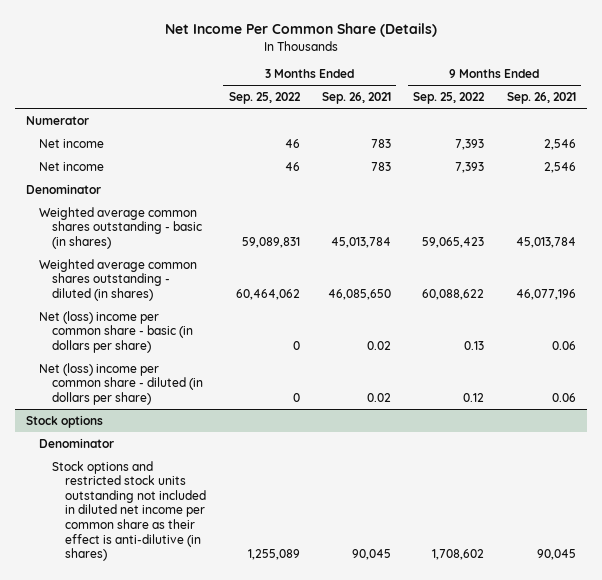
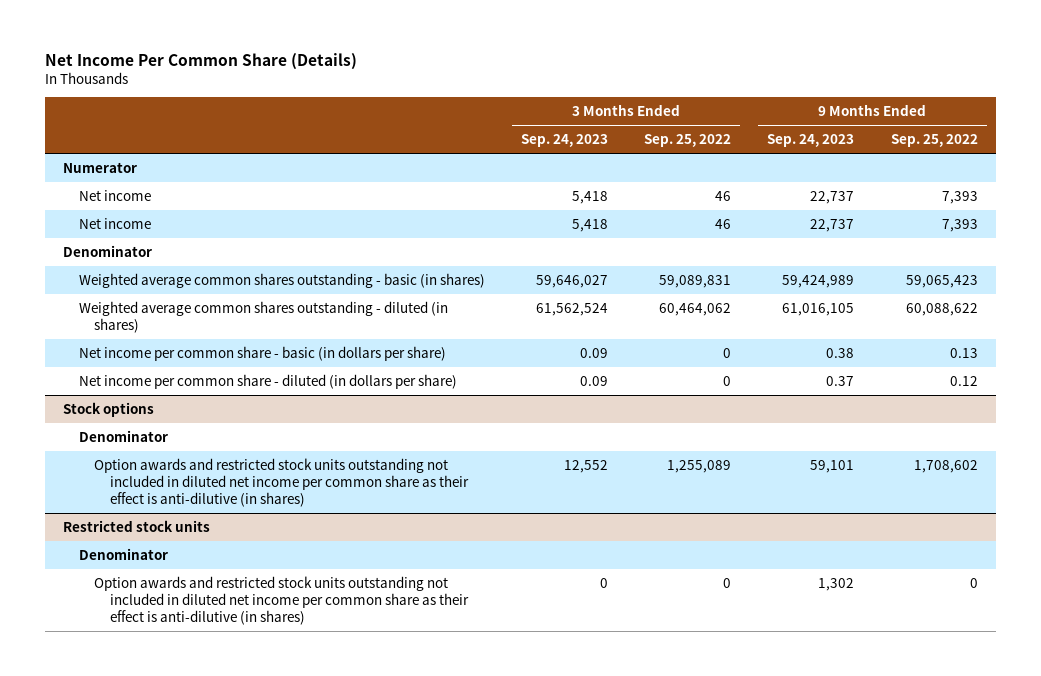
[321,92,391,105] Sep. 26, 2021 -> none
[506,92,576,105] Sep. 26, 2021 -> none
none -> [520,134,608,148] Sep. 24, 2023
none -> [767,134,855,148] Sep. 24, 2023
[39,310,194,353] Net (loss) income per common share - basic (in dollars per share) -> [78,345,446,361] Net income per common share - basic (in dollars per share)
[39,362,204,405] Net (loss) income per common share - diluted (in dollars per share) -> [78,373,457,389] Net income per common share - diluted (in dollars per share)
[52,460,207,562] Stock options and restricted stock units outstanding not included in diluted net income per common share as their effect is anti-dilutive (in shares) -> [94,457,469,508] Option awards and restricted stock units outstanding not included in diluted net income per common share as their effect is anti-dilutive (in shares)
none -> [63,519,211,532] Restricted stock units
none -> [78,547,168,560] Denominator
none -> [94,575,469,626] Option awards and restricted stock units outstanding not included in diluted net income per common share as their effect is anti-dilutive (in shares)

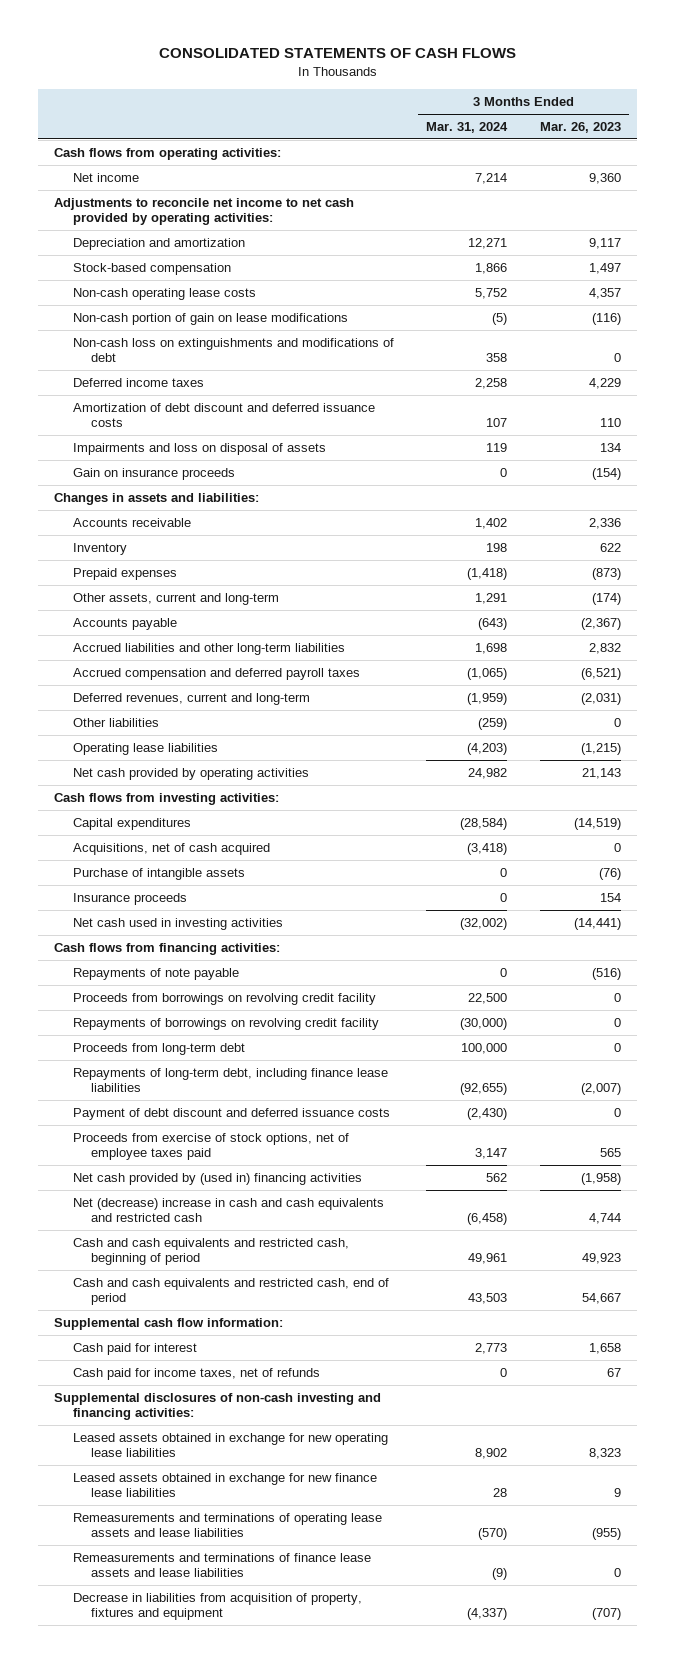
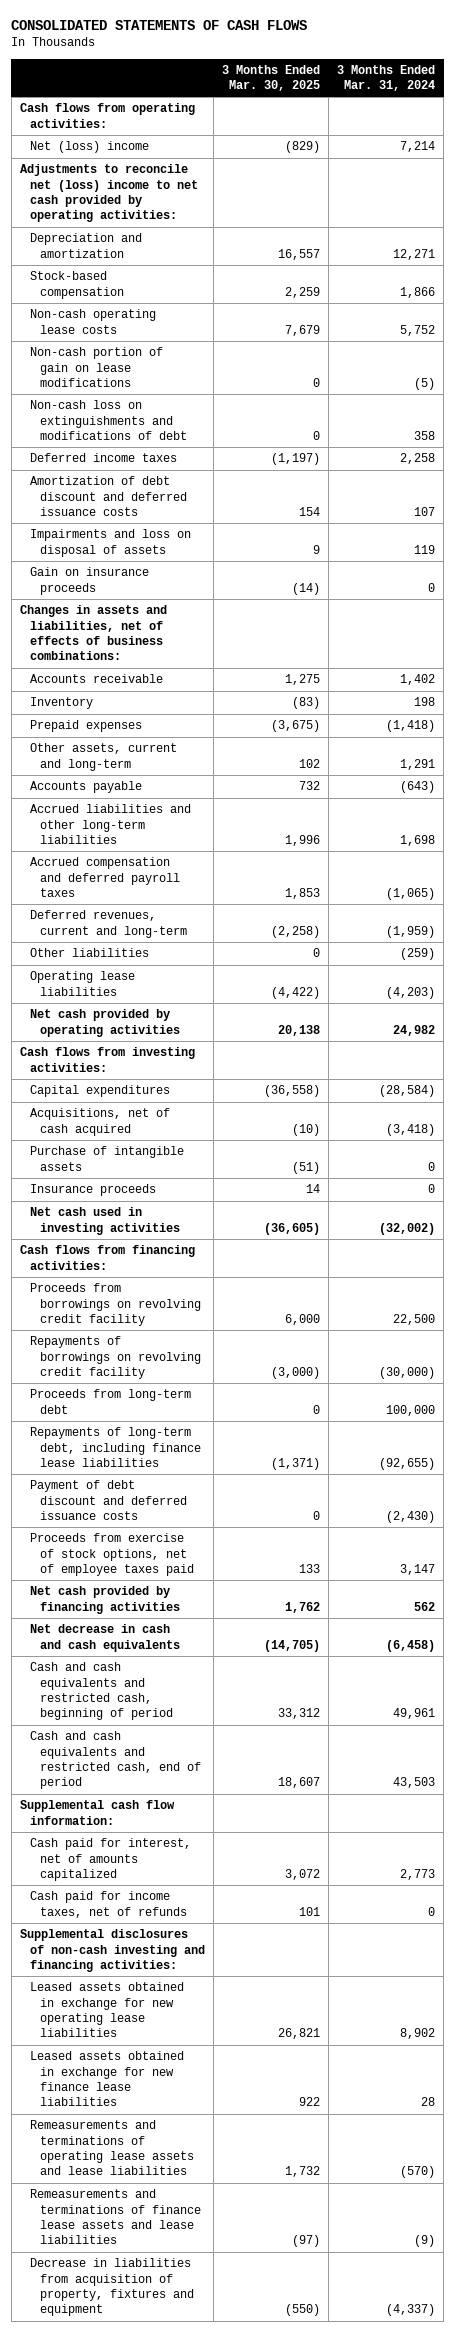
[539,121,621,133] Mar. 26, 2023 -> none
none -> [221,64,320,92] 3 Months Ended Mar. 30, 2025
[72,172,139,182] Net income -> [29,141,149,154] Net (loss) income
[54,197,355,226] Adjustments to reconcile net income to net cash provided by operating activities: -> [19,164,198,223] Adjustments to reconcile net (loss) income to net cash provided by operating activities:
[54,492,260,505] Changes in assets and liabilities: -> [19,605,167,661] Changes in assets and liabilities, net of effects of business combinations:
[72,967,239,980] Repayments of note payable -> none
[72,1172,362,1185] Net cash provided by (used in) financing activities -> [29,1586,181,1614] Net cash provided by financing activities
[72,1197,384,1223] Net (decrease) increase in cash and cash equivalents and restricted cash -> [29,1624,181,1652] Net decrease in cash and cash equivalents
[72,1342,197,1355] Cash paid for interest -> [29,1838,191,1881] Cash paid for interest, net of amounts capitalized

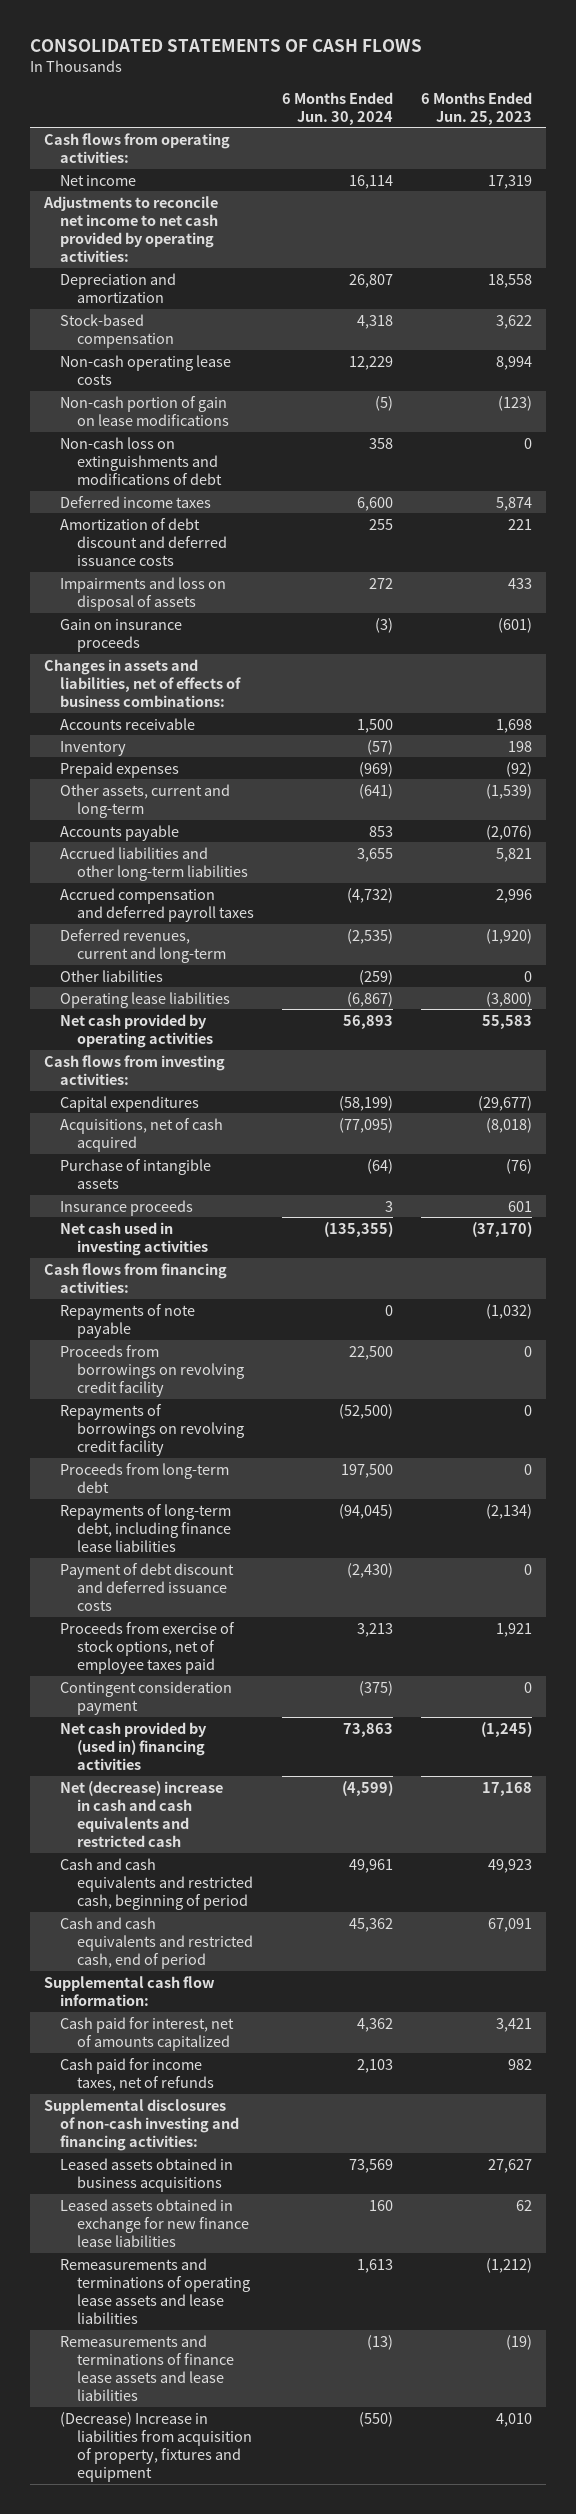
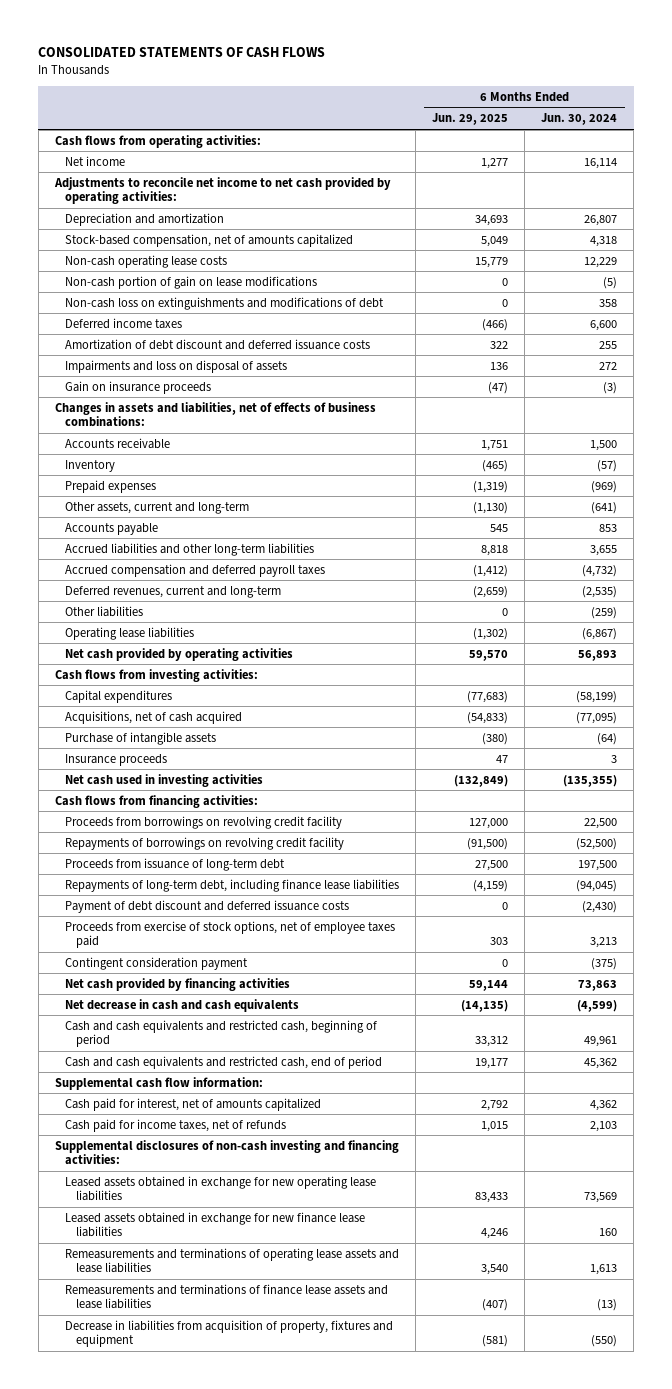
[421,91,533,125] 6 Months Ended Jun. 25, 2023 -> none
none -> [432,113,509,126] Jun. 29, 2025
[60,313,174,348] Stock-based compensation -> [65,233,354,247] Stock-based compensation, net of amounts capitalized
[60,1303,196,1338] Repayments of note payable -> none
[60,1462,230,1493] Proceeds from long-term debt -> [65,857,286,871] Proceeds from issuance of long-term debt
[60,1721,208,1770] Net cash provided by (used in) financing activities -> [65,977,291,991] Net cash provided by financing activities
[60,1780,224,1847] Net (decrease) increase in cash and cash equivalents and restricted cash -> [65,998,300,1012] Net decrease in cash and cash equivalents
[60,2157,234,2192] Leased assets obtained in business acquisitions -> [65,1175,377,1201] Leased assets obtained in exchange for new operating lease liabilities
[60,2411,252,2482] (Decrease) Increase in liabilities from acquisition of property, fixtures and equipment -> [65,1319,394,1347] Decrease in liabilities from acquisition of property, fixtures and equipment

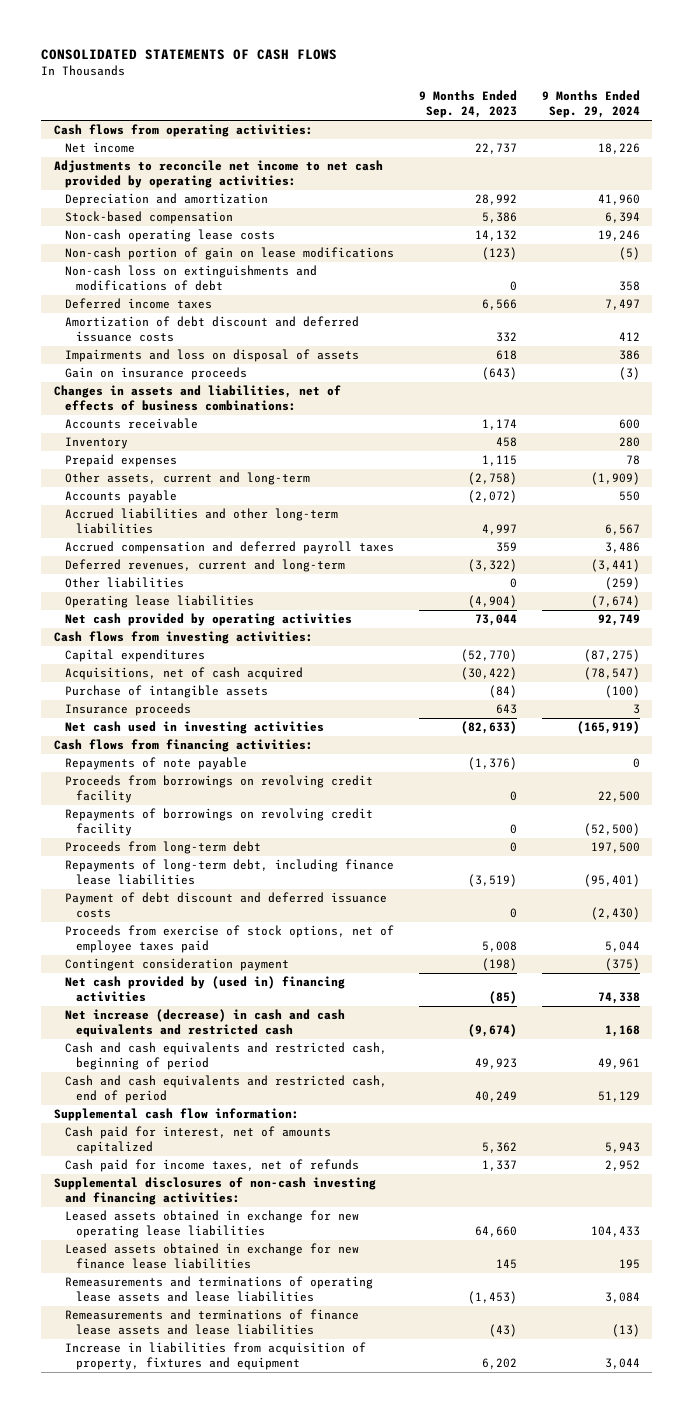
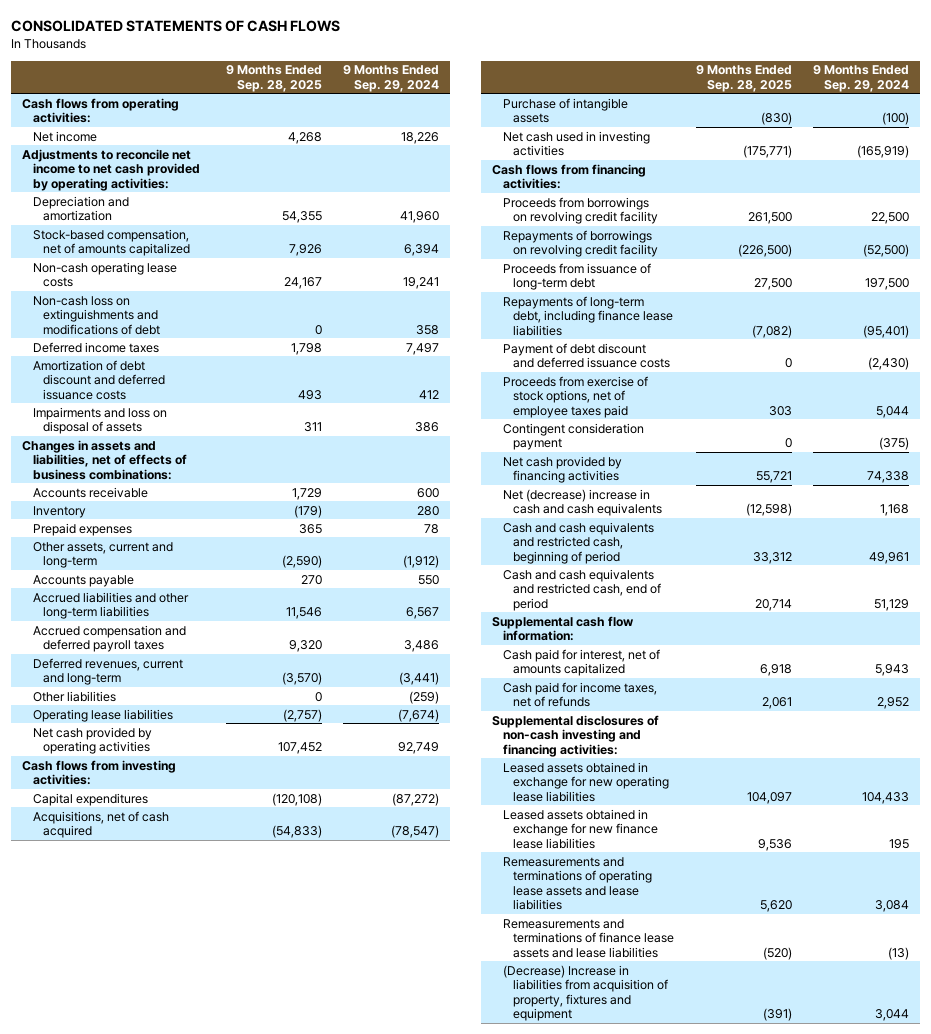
[418,90,517,119] 9 Months Ended Sep. 24, 2023 -> none
none -> [225,65,322,92] 9 Months Ended Sep. 28, 2025
[64,247,394,261] Non-cash portion of gain on lease modifications -> none
[64,211,233,225] Stock-based compensation -> [32,228,191,257] Stock-based compensation, net of amounts capitalized
[597,230,640,242] 19,246 -> [403,277,440,290] 19,241
[64,367,247,381] Gain on insurance proceeds -> none
[590,472,640,486] (1,909) -> [403,555,440,569] (1,912)
[583,649,640,663] (87,275) -> [392,792,440,806] (87,272)
[64,703,191,717] Insurance proceeds -> none
[64,757,247,771] Repayments of note payable -> none
[64,841,261,855] Proceeds from long-term debt -> [502,262,651,291] Proceeds from issuance of long-term debt
[64,976,345,1003] Net cash provided by (used in) financing activities -> [502,455,622,484] Net cash provided by financing activities
[64,1009,345,1038] Net increase (decrease) in cash and cash equivalents and restricted cash -> [502,488,663,517] Net (decrease) increase in cash and cash equivalents
[64,1342,366,1371] Increase in liabilities from acquisition of property, fixtures and equipment -> [502,964,669,1022] (Decrease) Increase in liabilities from acquisition of property, fixtures and equipment

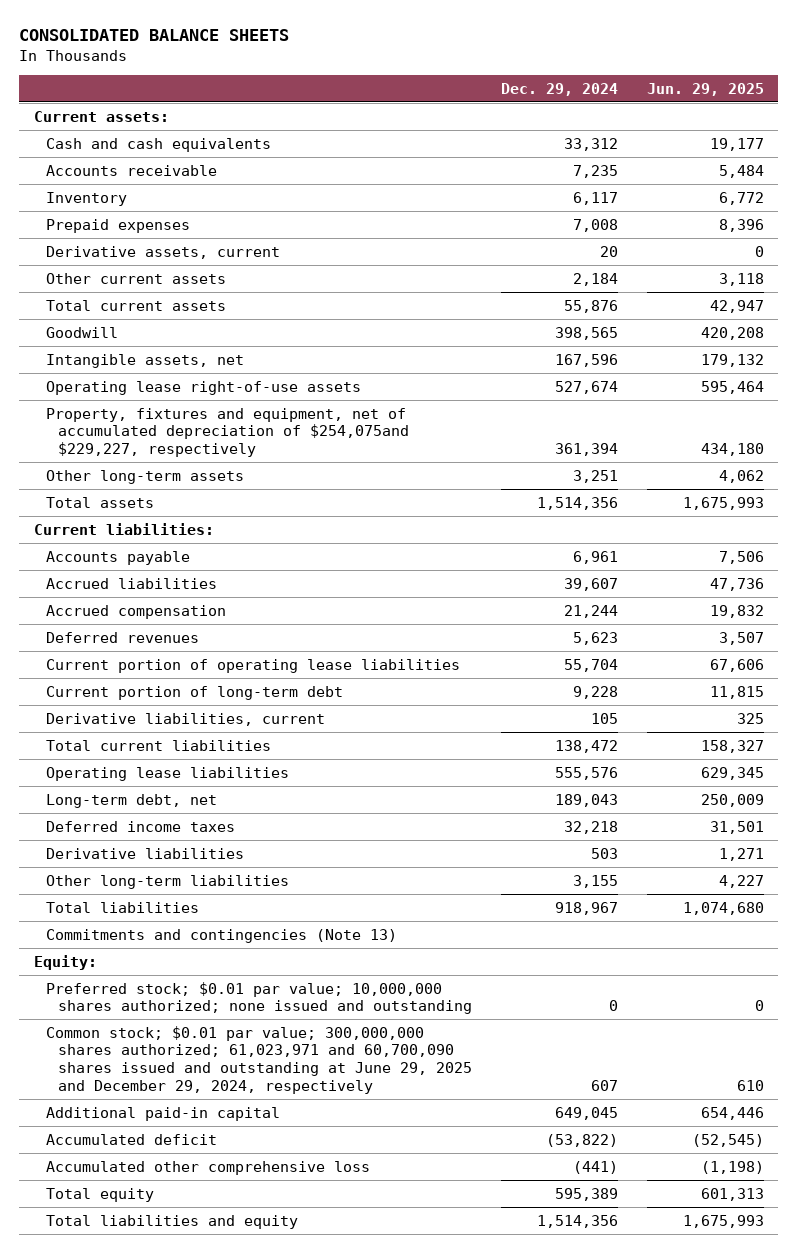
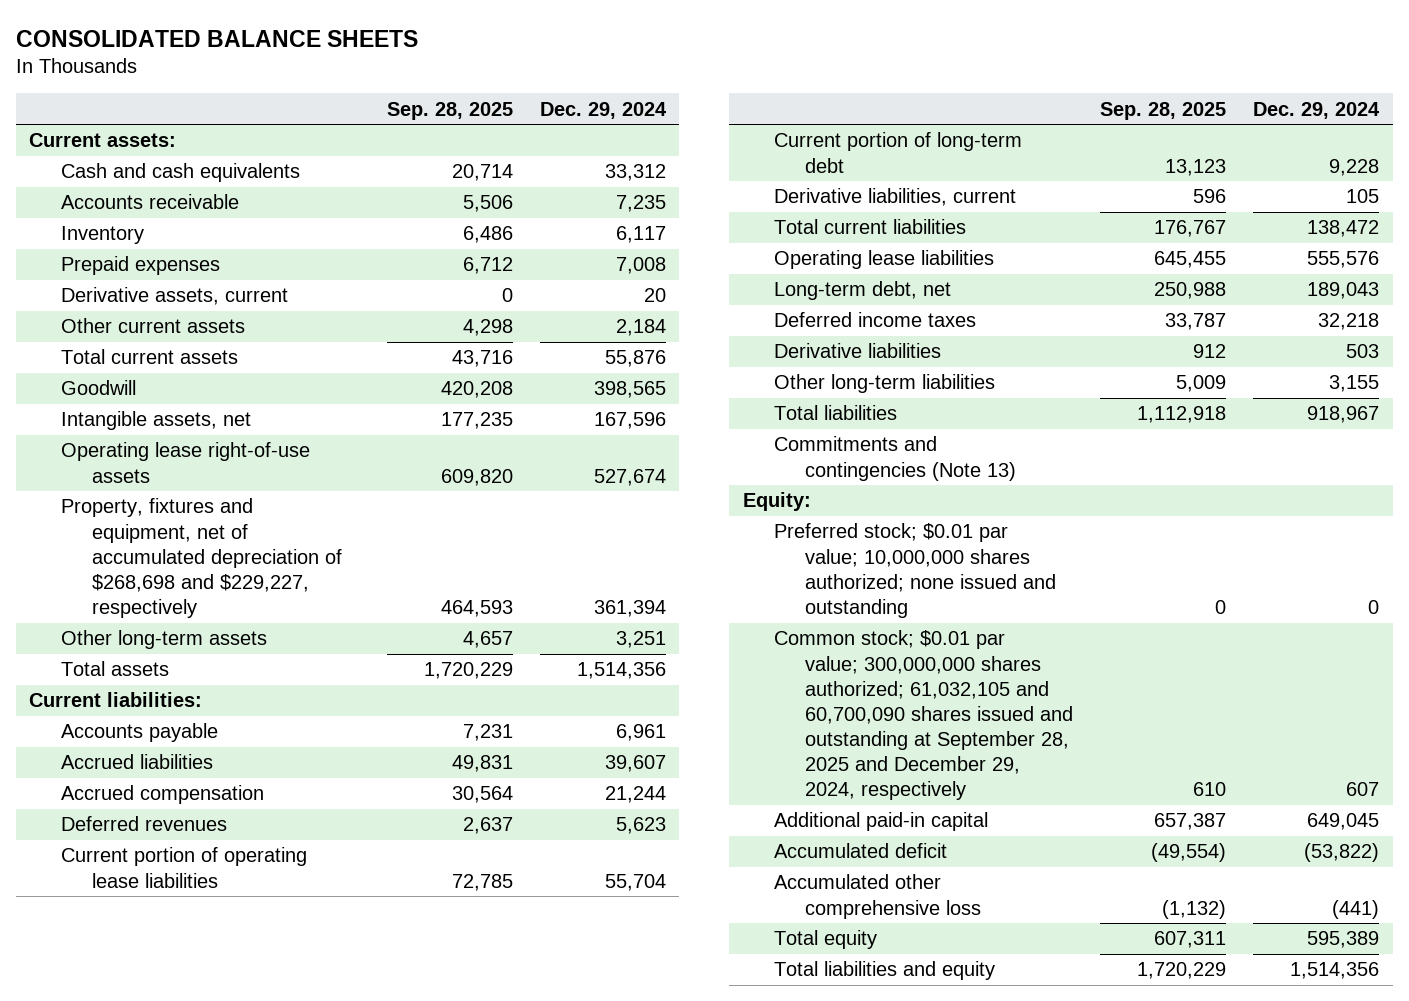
[646,82,764,96] Jun. 29, 2025 -> none
none -> [387,101,514,120] Sep. 28, 2025
[45,407,410,457] Property, fixtures and equipment, net of accumulated depreciation of $254,075and $229,227, respectively -> [60,498,343,618] Property, fixtures and equipment, net of accumulated depreciation of $268,698 and $229,227, respectively
[45,1025,473,1094] Common stock; $0.01 par value; 300,000,000 shares authorized; 61,023,971 and 60,700,090 shares issued and outstanding at June 29, 2025 and December 29, 2024, respectively -> [773,630,1074,801] Common stock; $0.01 par value; 300,000,000 shares authorized; 61,032,105 and 60,700,090 shares issued and outstanding at September 28, 2025 and December 29, 2024, respectively

